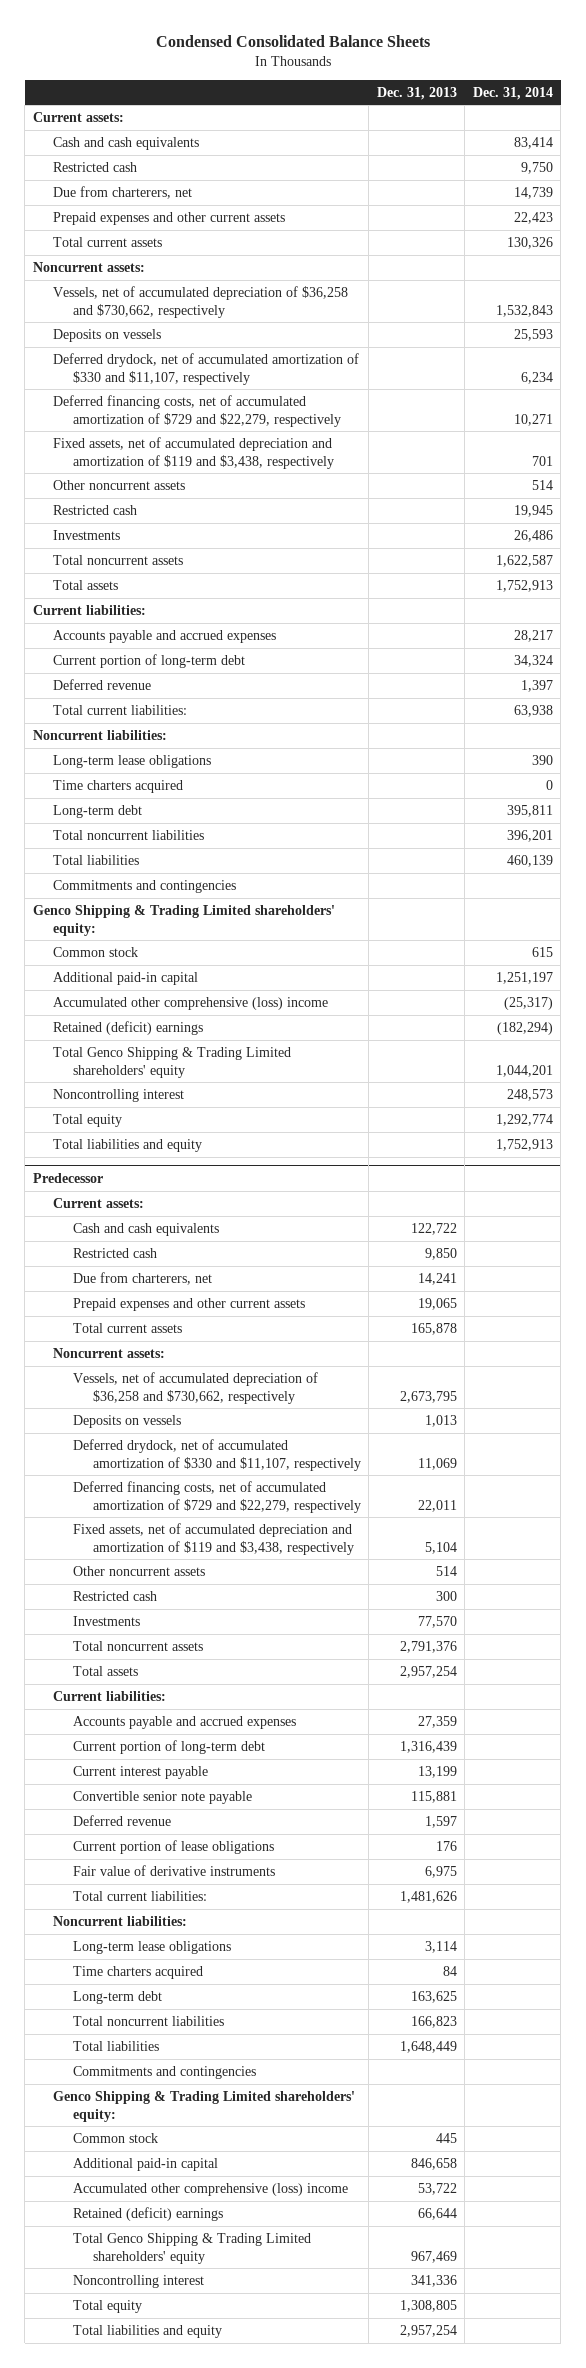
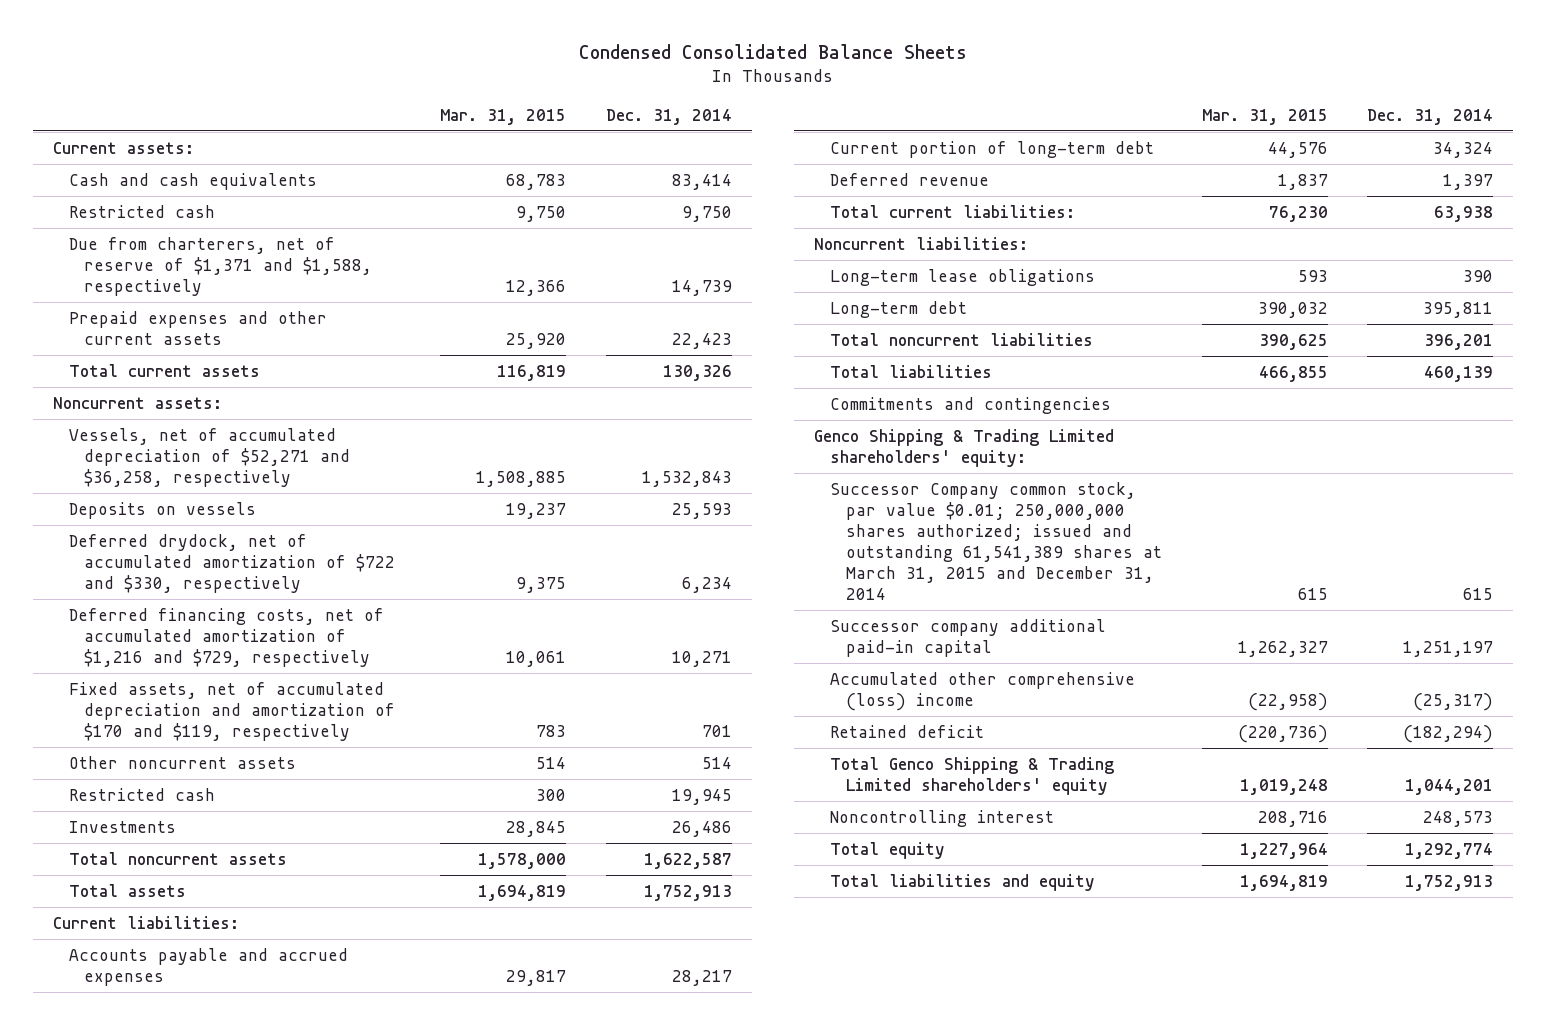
[376,86,457,100] Dec. 31, 2013 -> none
none -> [440,108,567,125] Mar. 31, 2015
[52,185,192,199] Due from charterers, net -> [68,236,373,296] Due from charterers, net of reserve of $1,371 and $1,588, respectively
[52,285,348,318] Vessels, net of accumulated depreciation of $36,258 and $730,662, respectively -> [68,427,351,487] Vessels, net of accumulated depreciation of $52,271 and $36,258, respectively
[52,352,359,385] Deferred drydock, net of accumulated amortization of $330 and $11,107, respectively -> [68,533,396,593] Deferred drydock, net of accumulated amortization of $722 and $330, respectively
[52,394,341,427] Deferred financing costs, net of accumulated amortization of $729 and $22,279, respectively -> [68,607,384,667] Deferred financing costs, net of accumulated amortization of $1,216 and $729, respectively
[52,436,334,469] Fixed assets, net of accumulated depreciation and amortization of $119 and $3,438, respectively -> [68,681,396,741] Fixed assets, net of accumulated depreciation and amortization of $170 and $119, respectively
[52,779,183,793] Time charters acquired -> none
[52,946,138,957] Common stock -> [830,481,1162,600] Successor Company common stock, par value $0.01; 250,000,000 shares authorized; issued and outstanding 61,541,389 shares at March 31, 2015 and December 31, 2014
[52,971,198,985] Additional paid-in capital -> [830,618,1107,657] Successor company additional paid-in capital
[52,1020,203,1035] Retained (deficit) earnings -> [830,724,985,738] Retained deficit
[32,1172,103,1183] Predecessor -> none
[52,1197,144,1208] Current assets: -> none
[72,1222,219,1236] Cash and cash equivalents -> none
[72,1247,157,1258] Restricted cash -> none
[72,1271,212,1285] Due from charterers, net -> none
[72,1297,305,1311] Prepaid expenses and other current assets -> none
[72,1322,182,1333] Total current assets -> none
[52,1347,165,1358] Noncurrent assets: -> none
[72,1371,318,1404] Vessels, net of accumulated depreciation of $36,258 and $730,662, respectively -> none
[72,1414,181,1428] Deposits on vessels -> none
[72,1438,361,1471] Deferred drydock, net of accumulated amortization of $330 and $11,107, respectively -> none
[72,1480,361,1513] Deferred financing costs, net of accumulated amortization of $729 and $22,279, respectively -> none
[72,1522,354,1555] Fixed assets, net of accumulated depreciation and amortization of $119 and $3,438, respectively -> none
[72,1565,205,1576] Other noncurrent assets -> none
[72,1590,157,1601] Restricted cash -> none
[72,1615,140,1626] Investments -> none
[72,1640,203,1651] Total noncurrent assets -> none
[72,1665,138,1676] Total assets -> none
[52,1690,166,1701] Current liabilities: -> none
[72,1715,296,1729] Accounts payable and accrued expenses -> none
[72,1739,265,1754] Current portion of long-term debt -> none
[72,1765,208,1779] Current interest payable -> none
[72,1790,252,1804] Convertible senior note payable -> none
[72,1814,171,1826] Deferred revenue -> none
[72,1839,274,1854] Current portion of lease obligations -> none
[72,1864,275,1876] Fair value of derivative instruments -> none
[72,1890,207,1901] Total current liabilities: -> none
[52,1915,187,1926] Noncurrent liabilities: -> none
[72,1940,231,1954] Long-term lease obligations -> none
[72,1965,203,1979] Time charters acquired -> none
[72,1990,162,2004] Long-term debt -> none
[72,2015,224,2026] Total noncurrent liabilities -> none
[72,2040,159,2051] Total liabilities -> none
[72,2065,256,2079] Commitments and contingencies -> none
[52,2090,355,2122] Genco Shipping & Trading Limited shareholders' equity: -> none
[72,2132,158,2143] Common stock -> none
[72,2157,218,2171] Additional paid-in capital -> none
[72,2182,348,2196] Accumulated other comprehensive (loss) income -> none
[72,2206,223,2221] Retained (deficit) earnings -> none
[72,2232,311,2264] Total Genco Shipping & Trading Limited shareholders' equity -> none
[72,2274,204,2288] Noncontrolling interest -> none
[72,2299,142,2313] Total equity -> none
[72,2324,222,2338] Total liabilities and equity -> none

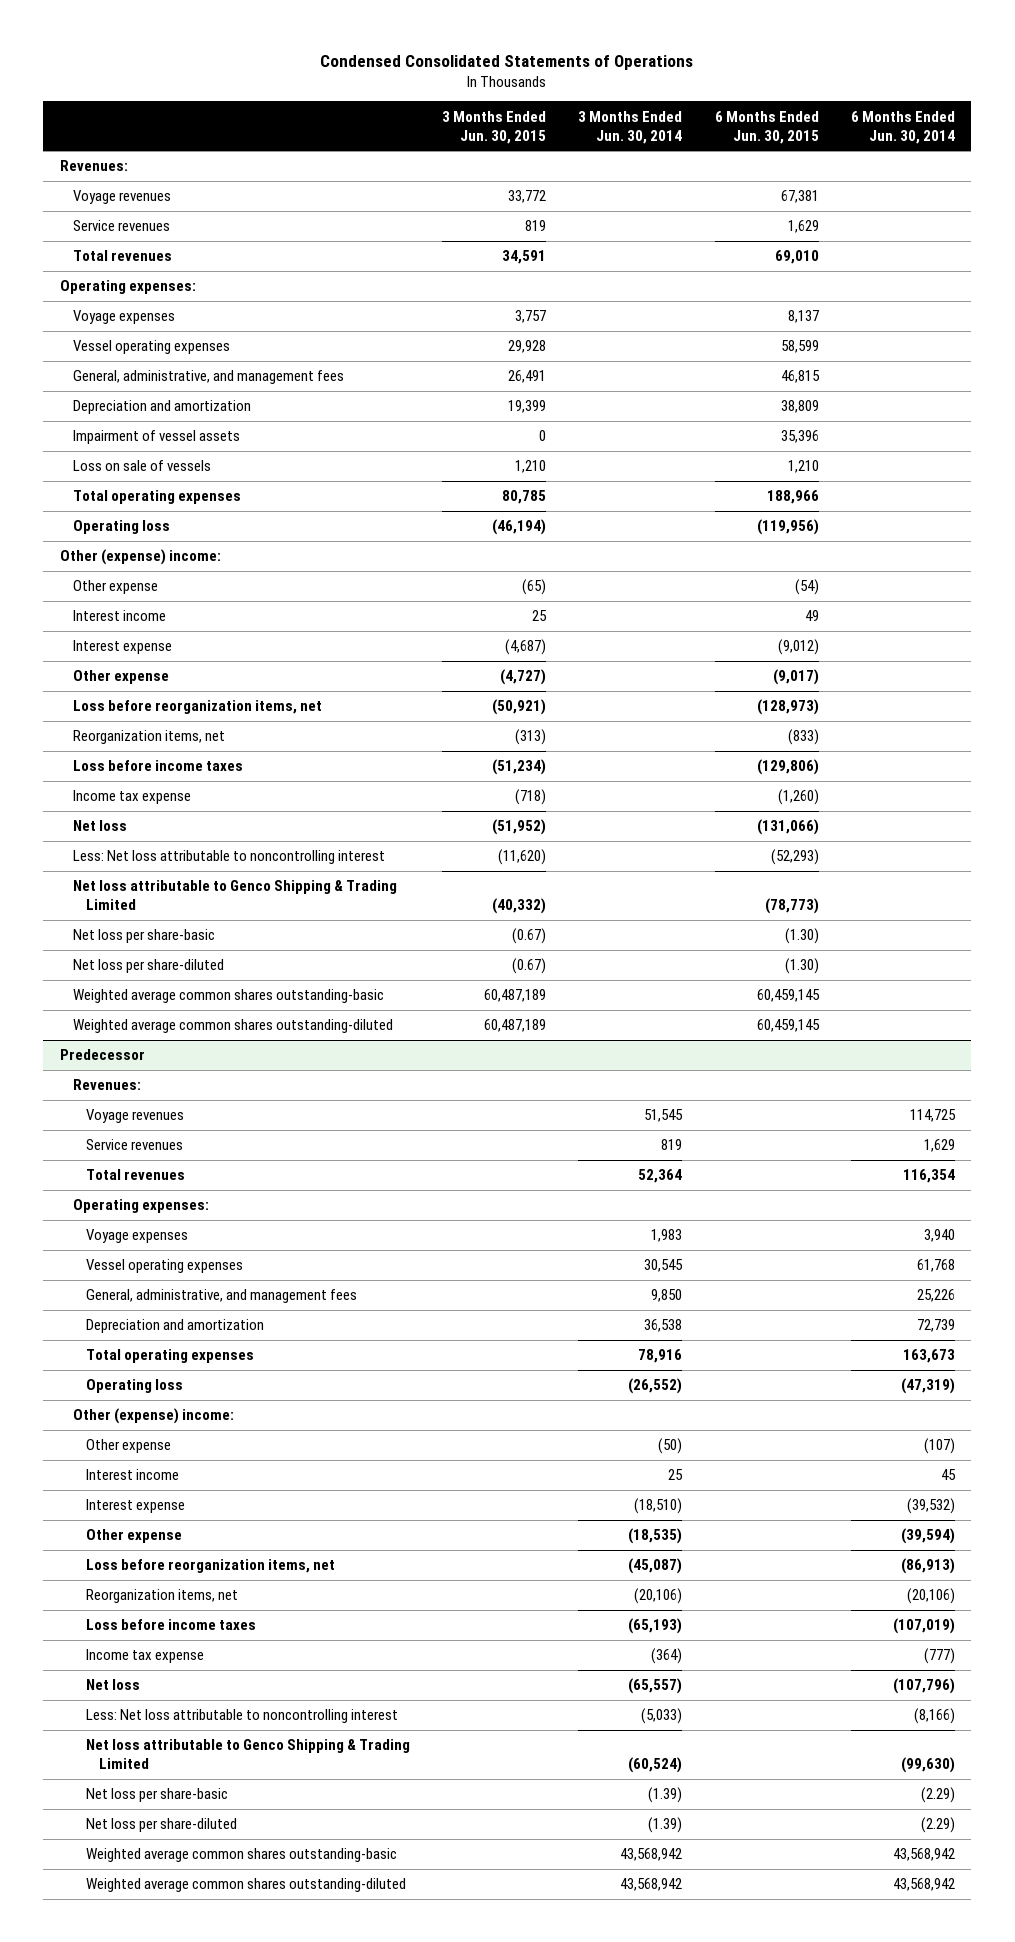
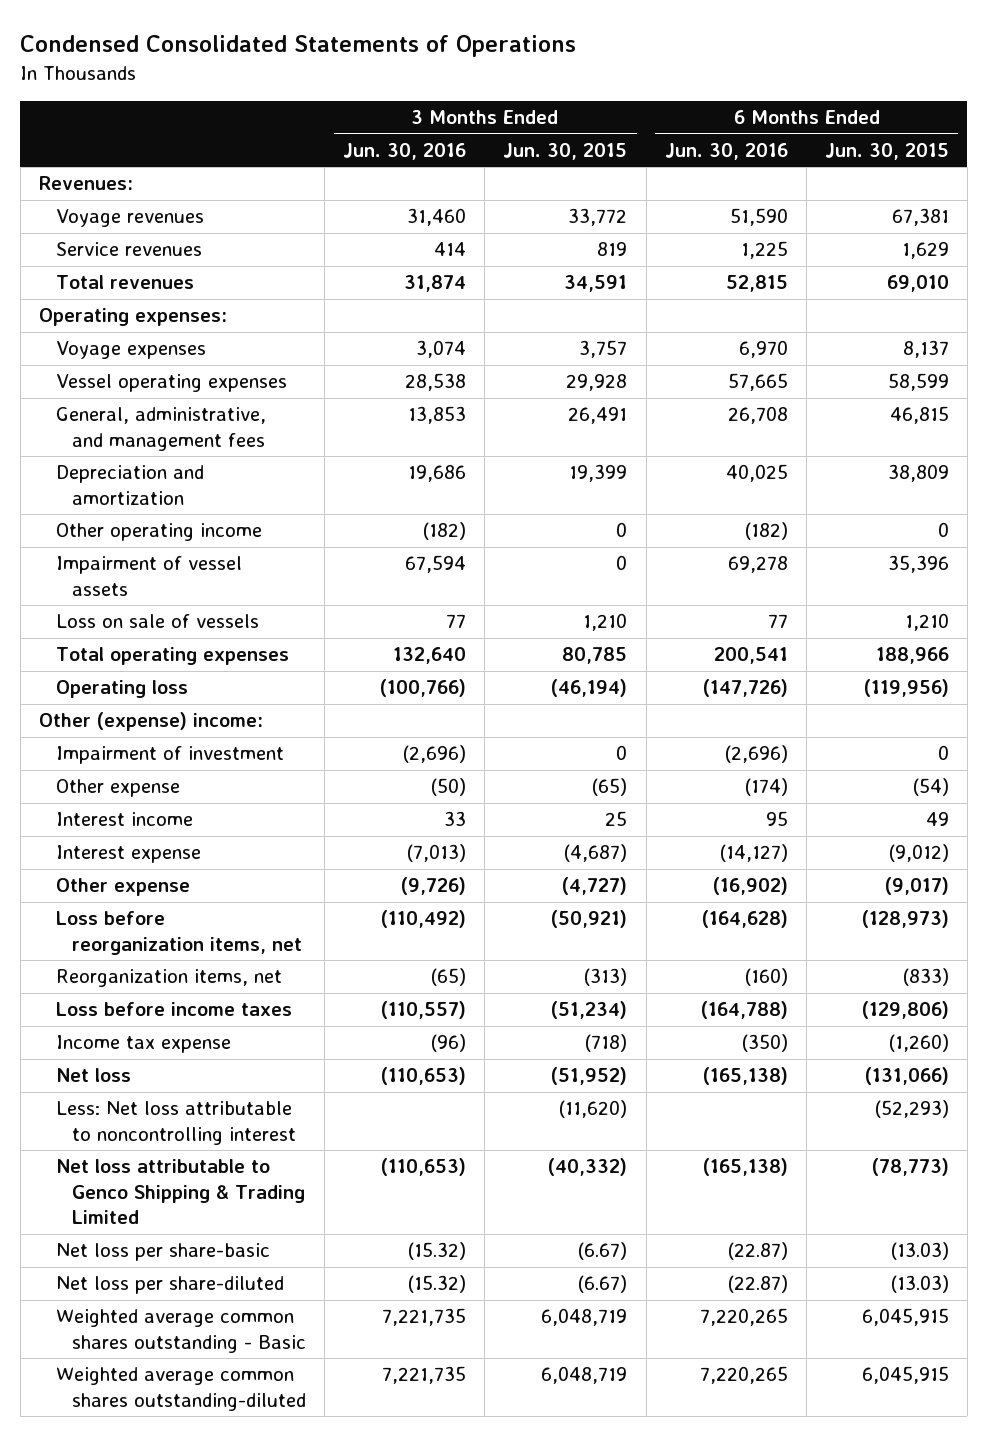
[578,110,683,144] 3 Months Ended Jun. 30, 2014 -> none
[851,110,956,144] 6 Months Ended Jun. 30, 2014 -> none
none -> [343,143,467,161] Jun. 30, 2016
none -> [664,143,788,161] Jun. 30, 2016
none -> [55,523,262,542] Other operating income
none -> [55,746,284,765] Impairment of investment
[59,1049,145,1061] Predecessor -> none
[72,1079,141,1091] Revenues: -> none
[85,1109,184,1124] Voyage revenues -> none
[85,1139,183,1151] Service revenues -> none
[85,1169,185,1181] Total revenues -> none
[72,1199,209,1214] Operating expenses: -> none
[85,1229,188,1244] Voyage expenses -> none
[85,1259,243,1274] Vessel operating expenses -> none
[85,1289,357,1304] General, administrative, and management fees -> none
[85,1319,264,1334] Depreciation and amortization -> none
[85,1349,254,1364] Total operating expenses -> none
[85,1379,183,1394] Operating loss -> none
[72,1408,234,1425] Other (expense) income: -> none
[85,1439,171,1454] Other expense -> none
[85,1469,179,1481] Interest income -> none
[85,1499,185,1514] Interest expense -> none
[85,1529,182,1544] Other expense -> none
[85,1559,335,1574] Loss before reorganization items, net -> none
[85,1589,238,1604] Reorganization items, net -> none
[85,1619,256,1631] Loss before income taxes -> none
[85,1649,204,1664] Income tax expense -> none
[85,1679,140,1691] Net loss -> none
[85,1709,398,1724] Less: Net loss attributable to noncontrolling interest -> none
[85,1739,410,1770] Net loss attributable to Genco Shipping & Trading Limited -> none
[85,1788,228,1803] Net loss per share-basic -> none
[85,1818,237,1833] Net loss per share-diluted -> none
[85,1848,397,1863] Weighted average common shares outstanding-basic -> none
[85,1878,406,1893] Weighted average common shares outstanding-diluted -> none
[511,928,546,945] (0.67) -> [578,1242,628,1261] (6.67)
[784,928,819,945] (1.30) -> [890,1242,949,1261] (13.03)
[511,958,546,975] (0.67) -> [578,1275,628,1294] (6.67)
[784,958,819,975] (1.30) -> [890,1275,949,1294] (13.03)
[72,989,384,1004] Weighted average common shares outstanding-basic -> [55,1309,307,1353] Weighted average common shares outstanding - Basic
[483,989,546,1003] 60,487,189 -> [541,1308,628,1327] 6,048,719
[756,989,820,1003] 60,459,145 -> [861,1308,949,1327] 6,045,915
[483,1019,546,1033] 60,487,189 -> [541,1366,628,1385] 6,048,719
[756,1019,820,1033] 60,459,145 -> [861,1366,949,1385] 6,045,915

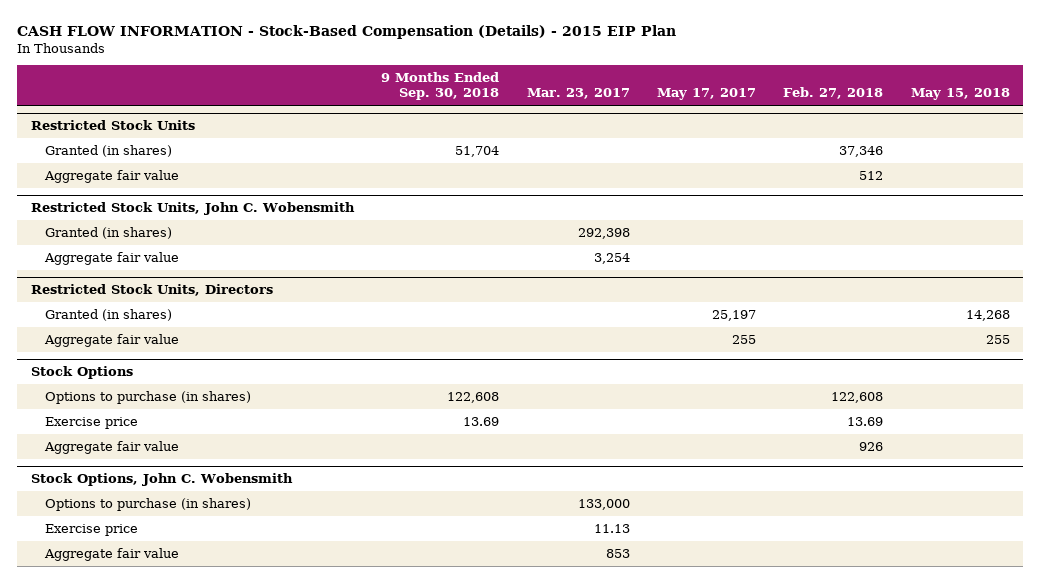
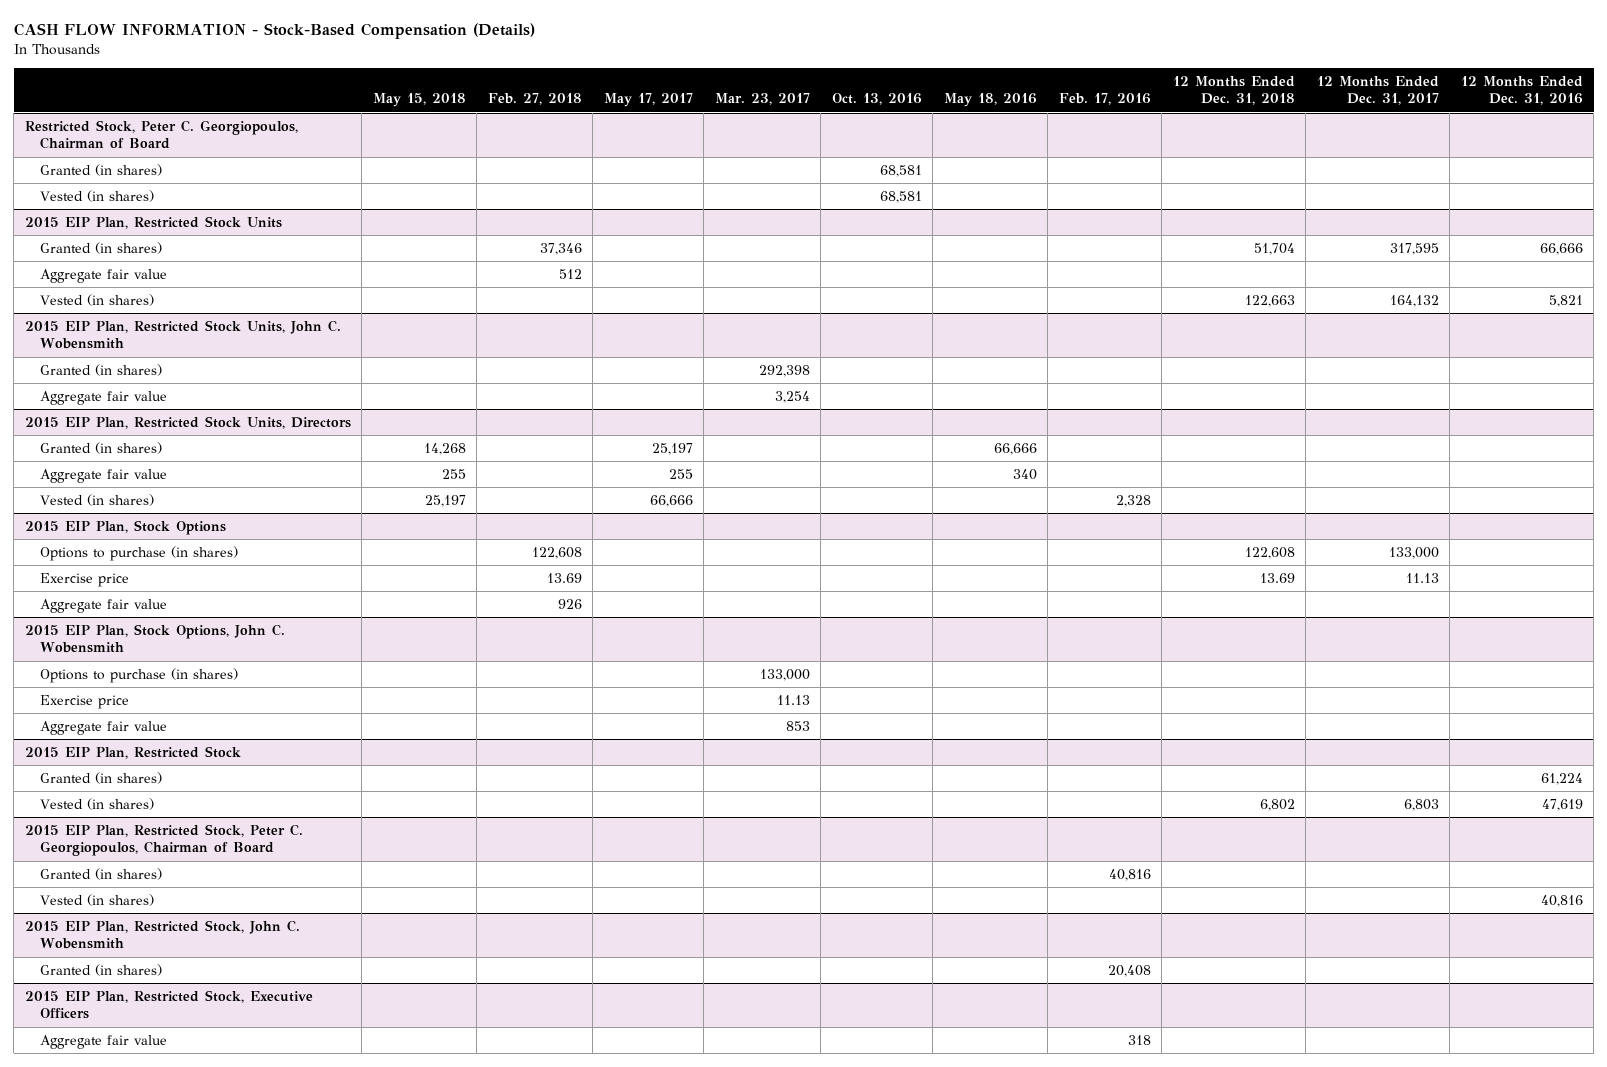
[17,25,677,40] CASH FLOW INFORMATION - Stock-Based Compensation (Details) - 2015 EIP Plan -> [13,23,535,40] CASH FLOW INFORMATION - Stock-Based Compensation (Details)
[381,72,500,101] 9 Months Ended Sep. 30, 2018 -> none
none -> [831,93,922,106] Oct. 13, 2016
none -> [943,93,1037,108] May 18, 2016
none -> [1058,93,1151,106] Feb. 17, 2016
none -> [1172,76,1295,106] 12 Months Ended Dec. 31, 2018
none -> [1316,76,1439,106] 12 Months Ended Dec. 31, 2017
none -> [1460,76,1583,106] 12 Months Ended Dec. 31, 2016
none -> [24,120,298,150] Restricted Stock, Peter C. Georgiopoulos, Chairman of Board
none -> [40,164,163,177] Granted (in shares)
none -> [40,190,155,203] Vested (in shares)
[30,120,195,131] Restricted Stock Units -> [24,216,282,230] 2015 EIP Plan, Restricted Stock Units
none -> [40,294,155,307] Vested (in shares)
[30,202,355,216] Restricted Stock Units, John C. Wobensmith -> [24,320,341,350] 2015 EIP Plan, Restricted Stock Units, John C. Wobensmith
[30,284,273,297] Restricted Stock Units, Directors -> [24,416,351,430] 2015 EIP Plan, Restricted Stock Units, Directors
none -> [40,494,155,507] Vested (in shares)
[30,366,133,380] Stock Options -> [24,520,226,536] 2015 EIP Plan, Stock Options
[30,473,293,487] Stock Options, John C. Wobensmith -> [24,624,285,654] 2015 EIP Plan, Stock Options, John C. Wobensmith
none -> [24,746,241,760] 2015 EIP Plan, Restricted Stock
none -> [40,772,163,785] Granted (in shares)
none -> [40,798,155,811] Vested (in shares)
none -> [24,824,303,857] 2015 EIP Plan, Restricted Stock, Peter C. Georgiopoulos, Chairman of Board
none -> [40,868,163,881] Granted (in shares)
none -> [40,894,155,907] Vested (in shares)
none -> [24,920,300,950] 2015 EIP Plan, Restricted Stock, John C. Wobensmith
none -> [40,964,163,977] Granted (in shares)
none -> [24,990,313,1020] 2015 EIP Plan, Restricted Stock, Executive Officers
none -> [40,1035,168,1050] Aggregate fair value

